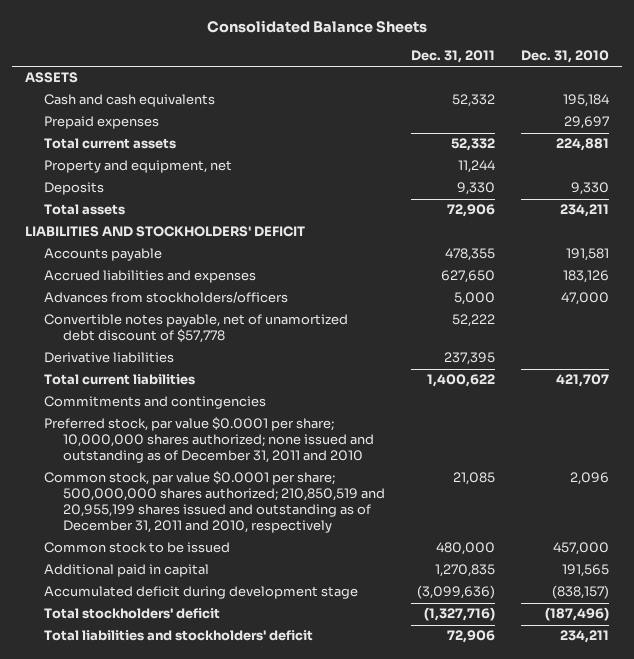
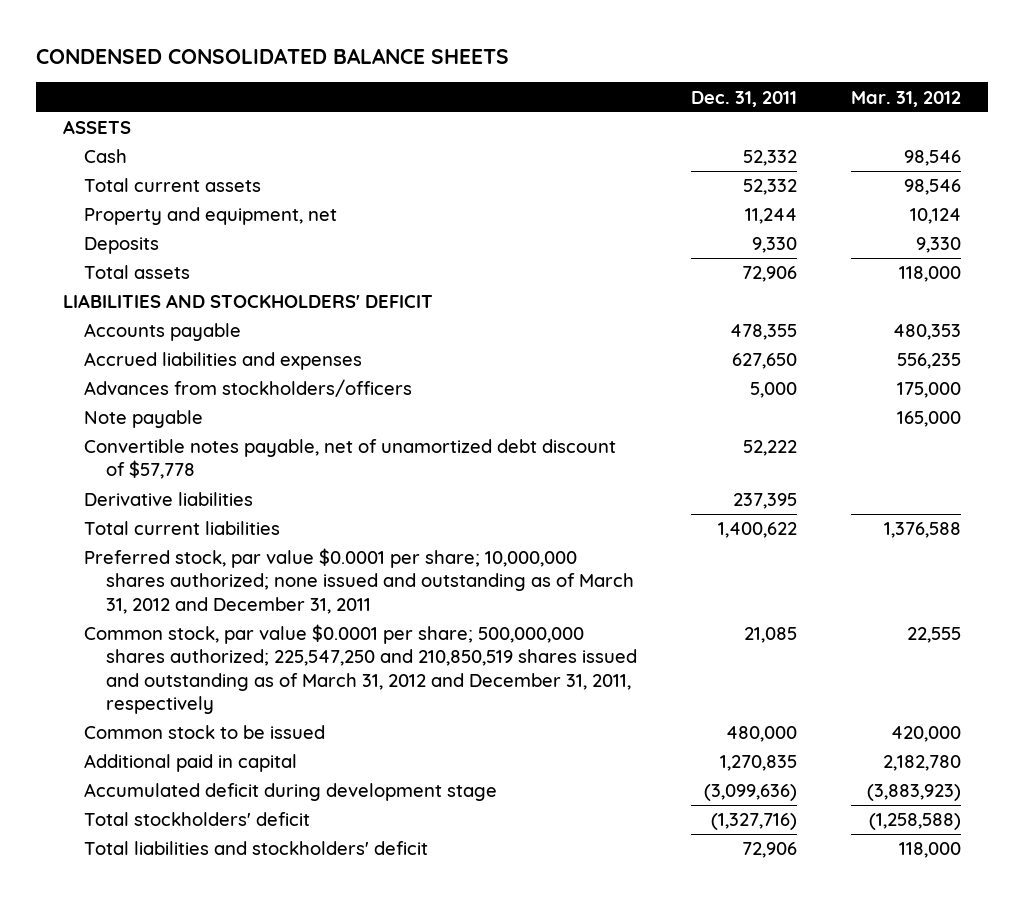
[206,19,427,33] Consolidated Balance Sheets -> [35,48,509,65] CONDENSED CONSOLIDATED BALANCE SHEETS
[520,49,609,63] Dec. 31, 2010 -> none
none -> [850,90,961,107] Mar. 31, 2012
[43,116,159,130] Prepaid expenses -> none
[43,94,215,108] Cash and cash equivalents -> [84,149,128,164] Cash
none -> [84,410,204,429] Note payable
[43,396,266,410] Commitments and contingencies -> none
[43,417,374,464] Preferred stock, par value $0.0001 per share; 10,000,000 shares authorized; none issued and outstanding as of December 31, 2011 and 2010 -> [84,548,635,614] Preferred stock, par value $0.0001 per share; 10,000,000 shares authorized; none issued and outstanding as of March 31, 2012 and December 31, 2011
[43,471,385,534] Common stock, par value $0.0001 per share; 500,000,000 shares authorized; 210,850,519 and 20,955,199 shares issued and outstanding as of December 31, 2011 and 2010, respectively -> [84,624,638,714] Common stock, par value $0.0001 per share; 500,000,000 shares authorized; 225,547,250 and 210,850,519 shares issued and outstanding as of March 31, 2012 and December 31, 2011, respectively

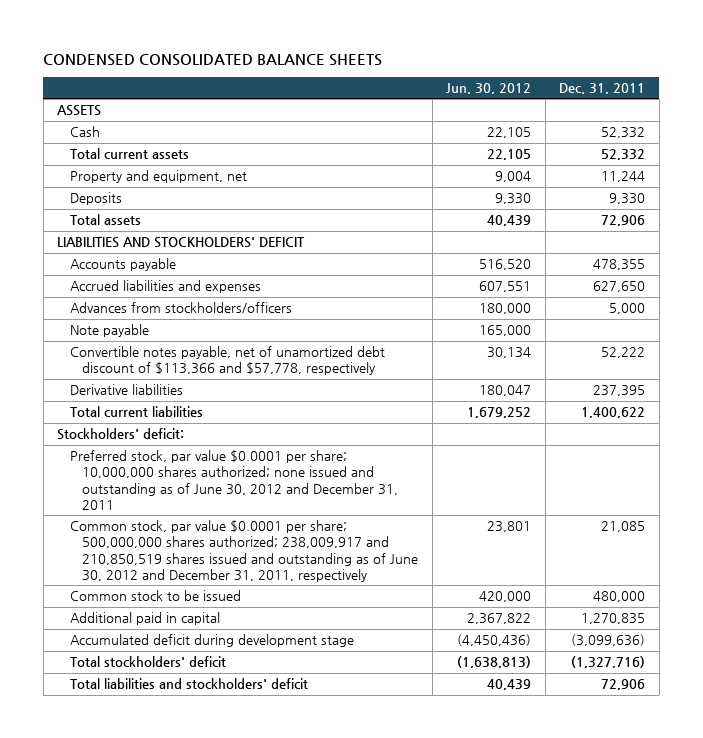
[850,90,961,107] Mar. 31, 2012 -> none
none -> [446,83,532,95] Jun. 30, 2012
[84,439,617,480] Convertible notes payable, net of unamortized debt discount of $57,778 -> [69,346,385,376] Convertible notes payable, net of unamortized debt discount of $113,366 and $57,778, respectively
none -> [57,428,185,441] Stockholders' deficit:
[84,548,635,614] Preferred stock, par value $0.0001 per share; 10,000,000 shares authorized; none issued and outstanding as of March 31, 2012 and December 31, 2011 -> [69,450,398,510] Preferred stock, par value $0.0001 per share; 10,000,000 shares authorized; none issued and outstanding as of June 30, 2012 and December 31, 2011
[84,624,638,714] Common stock, par value $0.0001 per share; 500,000,000 shares authorized; 225,547,250 and 210,850,519 shares issued and outstanding as of March 31, 2012 and December 31, 2011, respectively -> [69,520,418,582] Common stock, par value $0.0001 per share; 500,000,000 shares authorized; 238,009,917 and 210,850,519 shares issued and outstanding as of June 30, 2012 and December 31, 2011, respectively

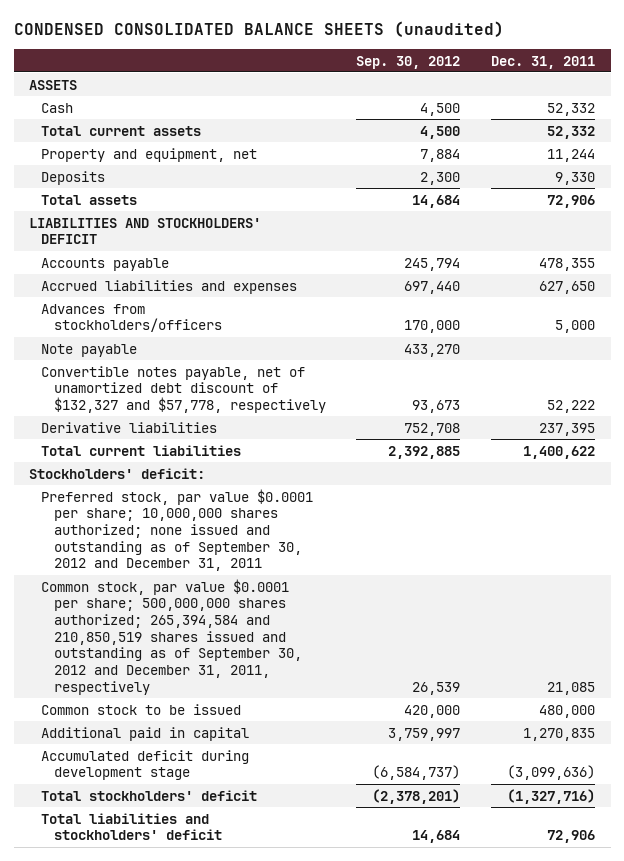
[43,53,383,66] CONDENSED CONSOLIDATED BALANCE SHEETS -> [13,21,504,38] CONDENSED CONSOLIDATED BALANCE SHEETS (unaudited)
[446,83,532,95] Jun. 30, 2012 -> none
none -> [356,55,461,69] Sep. 30, 2012
[69,346,385,376] Convertible notes payable, net of unamortized debt discount of $113,366 and $57,778, respectively -> [41,365,326,413] Convertible notes payable, net of unamortized debt discount of $132,327 and $57,778, respectively
[69,450,398,510] Preferred stock, par value $0.0001 per share; 10,000,000 shares authorized; none issued and outstanding as of June 30, 2012 and December 31, 2011 -> [41,488,314,572] Preferred stock, par value $0.0001 per share; 10,000,000 shares authorized; none issued and outstanding as of September 30, 2012 and December 31, 2011
[69,520,418,582] Common stock, par value $0.0001 per share; 500,000,000 shares authorized; 238,009,917 and 210,850,519 shares issued and outstanding as of June 30, 2012 and December 31, 2011, respectively -> [41,578,302,695] Common stock, par value $0.0001 per share; 500,000,000 shares authorized; 265,394,584 and 210,850,519 shares issued and outstanding as of September 30, 2012 and December 31, 2011, respectively

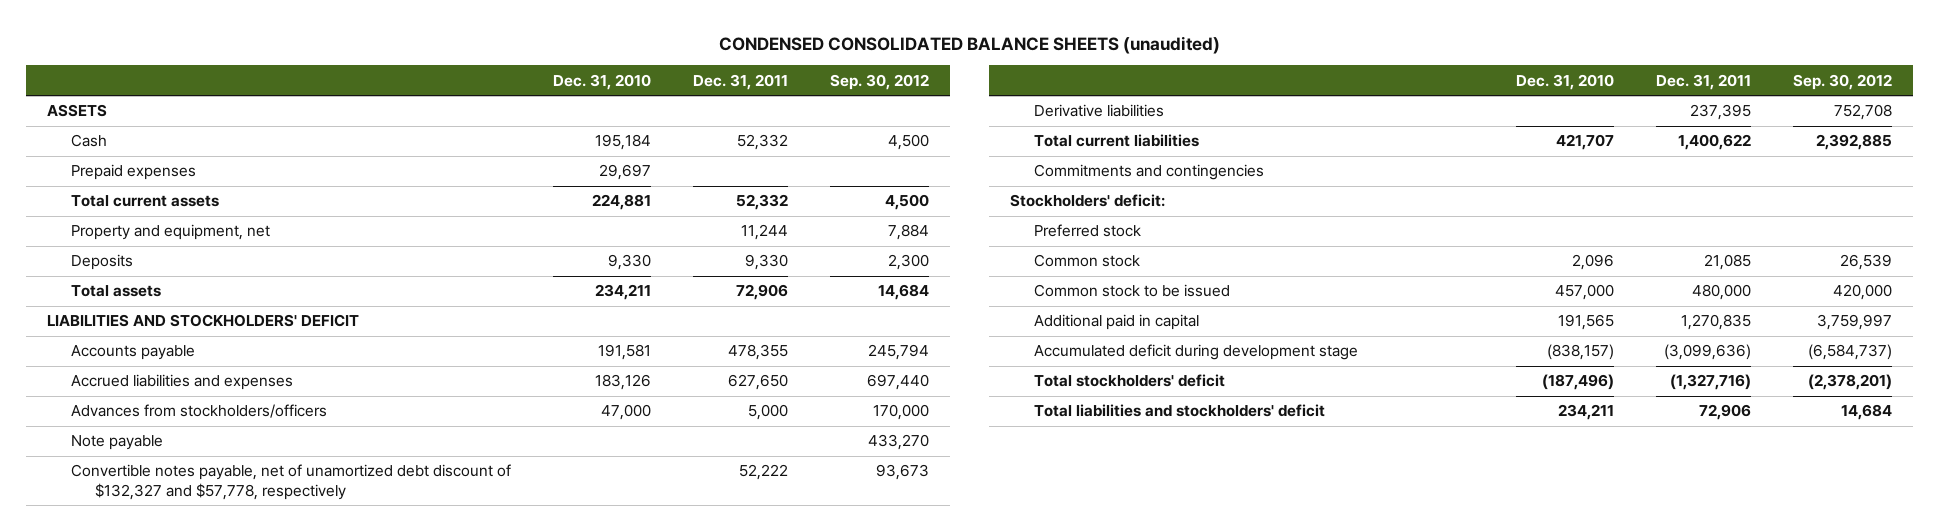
none -> [553,73,652,90] Dec. 31, 2010
none -> [70,164,196,181] Prepaid expenses
none -> [1033,164,1264,181] Commitments and contingencies
[41,488,314,572] Preferred stock, par value $0.0001 per share; 10,000,000 shares authorized; none issued and outstanding as of September 30, 2012 and December 31, 2011 -> [1033,224,1141,238] Preferred stock
[41,578,302,695] Common stock, par value $0.0001 per share; 500,000,000 shares authorized; 265,394,584 and 210,850,519 shares issued and outstanding as of September 30, 2012 and December 31, 2011, respectively -> [1033,254,1140,268] Common stock

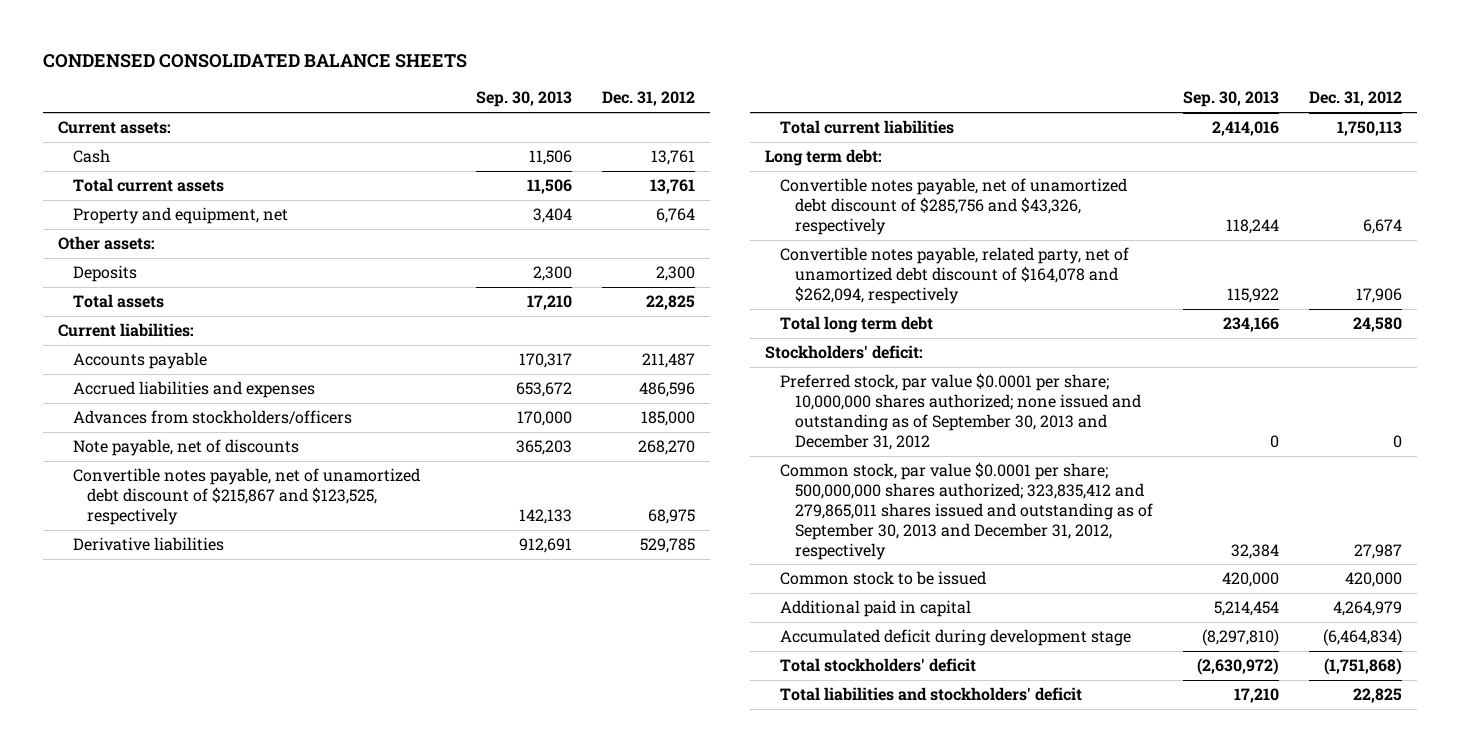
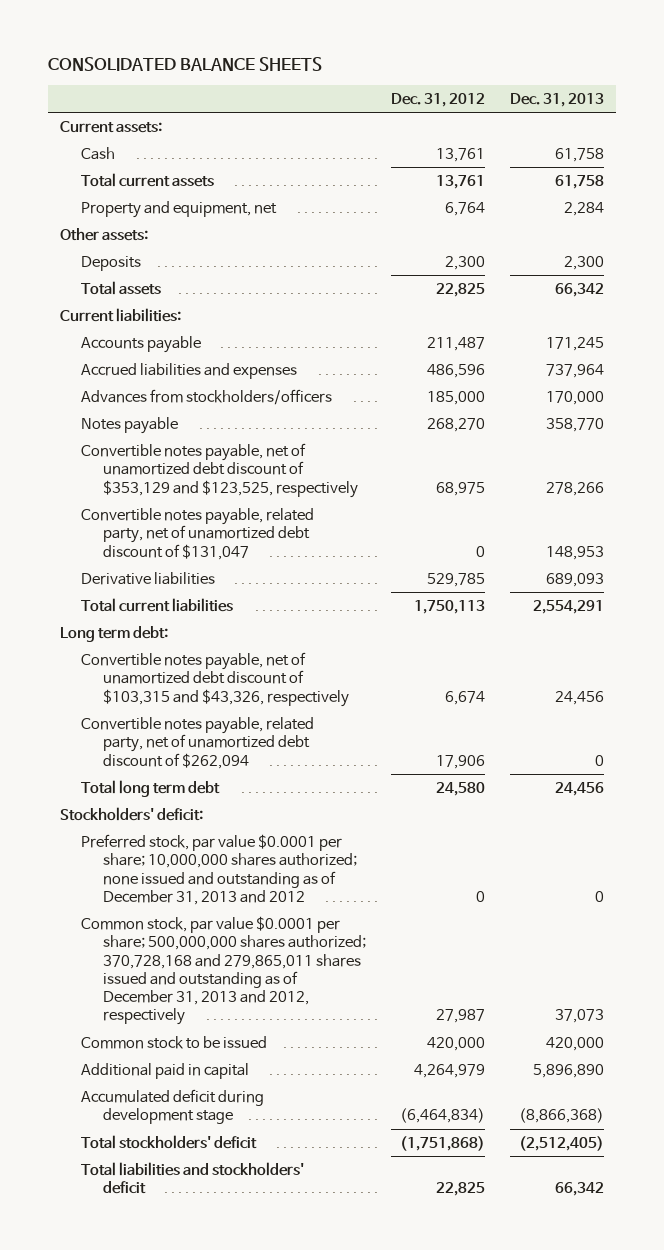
[42,54,467,69] CONDENSED CONSOLIDATED BALANCE SHEETS -> [47,57,322,72] CONSOLIDATED BALANCE SHEETS
[475,91,572,108] Sep. 30, 2013 -> none
none -> [509,92,604,107] Dec. 31, 2013
[72,439,299,457] Note payable, net of discounts -> [81,416,179,434] Notes payable
[72,468,420,525] Convertible notes payable, net of unamortized debt discount of $215,867 and $123,525, respectively -> [81,442,358,498] Convertible notes payable, net of unamortized debt discount of $353,129 and $123,525, respectively
none -> [81,507,315,560] Convertible notes payable, related party, net of unamortized debt discount of $131,047
[779,178,1127,235] Convertible notes payable, net of unamortized debt discount of $285,756 and $43,326, respectively -> [81,651,349,707] Convertible notes payable, net of unamortized debt discount of $103,315 and $43,326, respectively
[779,247,1129,304] Convertible notes payable, related party, net of unamortized debt discount of $164,078 and $262,094, respectively -> [81,716,315,769] Convertible notes payable, related party, net of unamortized debt discount of $262,094
[779,373,1141,450] Preferred stock, par value $0.0001 per share; 10,000,000 shares authorized; none issued and outstanding as of September 30, 2013 and December 31, 2012 -> [81,833,357,905] Preferred stock, par value $0.0001 per share; 10,000,000 shares authorized; none issued and outstanding as of December 31, 2013 and 2012
[779,462,1153,560] Common stock, par value $0.0001 per share; 500,000,000 shares authorized; 323,835,412 and 279,865,011 shares issued and outstanding as of September 30, 2013 and December 31, 2012, respectively -> [81,915,366,1026] Common stock, par value $0.0001 per share; 500,000,000 shares authorized; 370,728,168 and 279,865,011 shares issued and outstanding as of December 31, 2013 and 2012, respectively

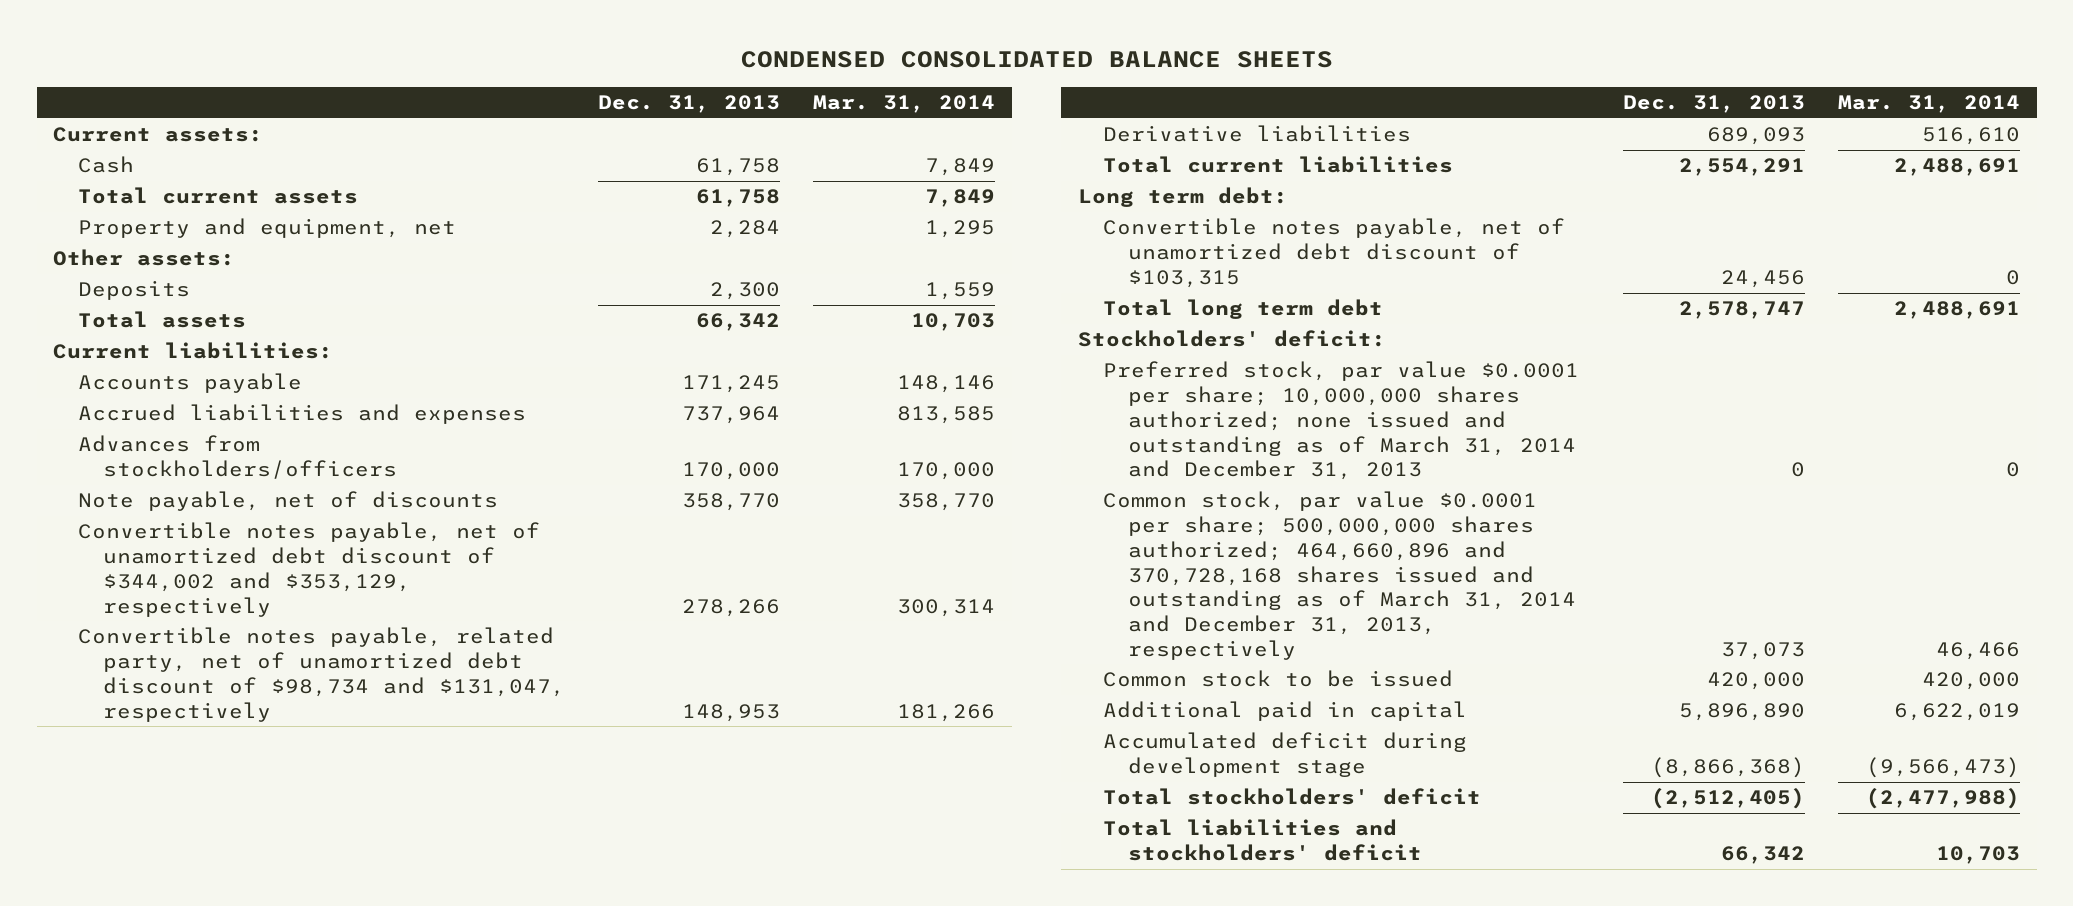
[47,57,322,72] CONSOLIDATED BALANCE SHEETS -> [740,51,1333,69] CONDENSED CONSOLIDATED BALANCE SHEETS
[390,92,485,107] Dec. 31, 2012 -> none
none -> [813,95,996,114] Mar. 31, 2014
[81,416,179,434] Notes payable -> [78,491,499,512] Note payable, net of discounts
[81,442,358,498] Convertible notes payable, net of unamortized debt discount of $353,129 and $123,525, respectively -> [78,522,541,617] Convertible notes payable, net of unamortized debt discount of $344,002 and $353,129, respectively
[81,507,315,560] Convertible notes payable, related party, net of unamortized debt discount of $131,047 -> [78,627,566,722] Convertible notes payable, related party, net of unamortized debt discount of $98,734 and $131,047, respectively
[81,716,315,769] Convertible notes payable, related party, net of unamortized debt discount of $262,094 -> none
[81,651,349,707] Convertible notes payable, net of unamortized debt discount of $103,315 and $43,326, respectively -> [1102,218,1565,288] Convertible notes payable, net of unamortized debt discount of $103,315
[554,781,604,796] 24,456 -> [1678,301,1805,320] 2,578,747
[81,833,357,905] Preferred stock, par value $0.0001 per share; 10,000,000 shares authorized; none issued and outstanding as of December 31, 2013 and 2012 -> [1102,361,1579,481] Preferred stock, par value $0.0001 per share; 10,000,000 shares authorized; none issued and outstanding as of March 31, 2014 and December 31, 2013
[81,915,366,1026] Common stock, par value $0.0001 per share; 500,000,000 shares authorized; 370,728,168 and 279,865,011 shares issued and outstanding as of December 31, 2013 and 2012, respectively -> [1102,491,1576,660] Common stock, par value $0.0001 per share; 500,000,000 shares authorized; 464,660,896 and 370,728,168 shares issued and outstanding as of March 31, 2014 and December 31, 2013, respectively

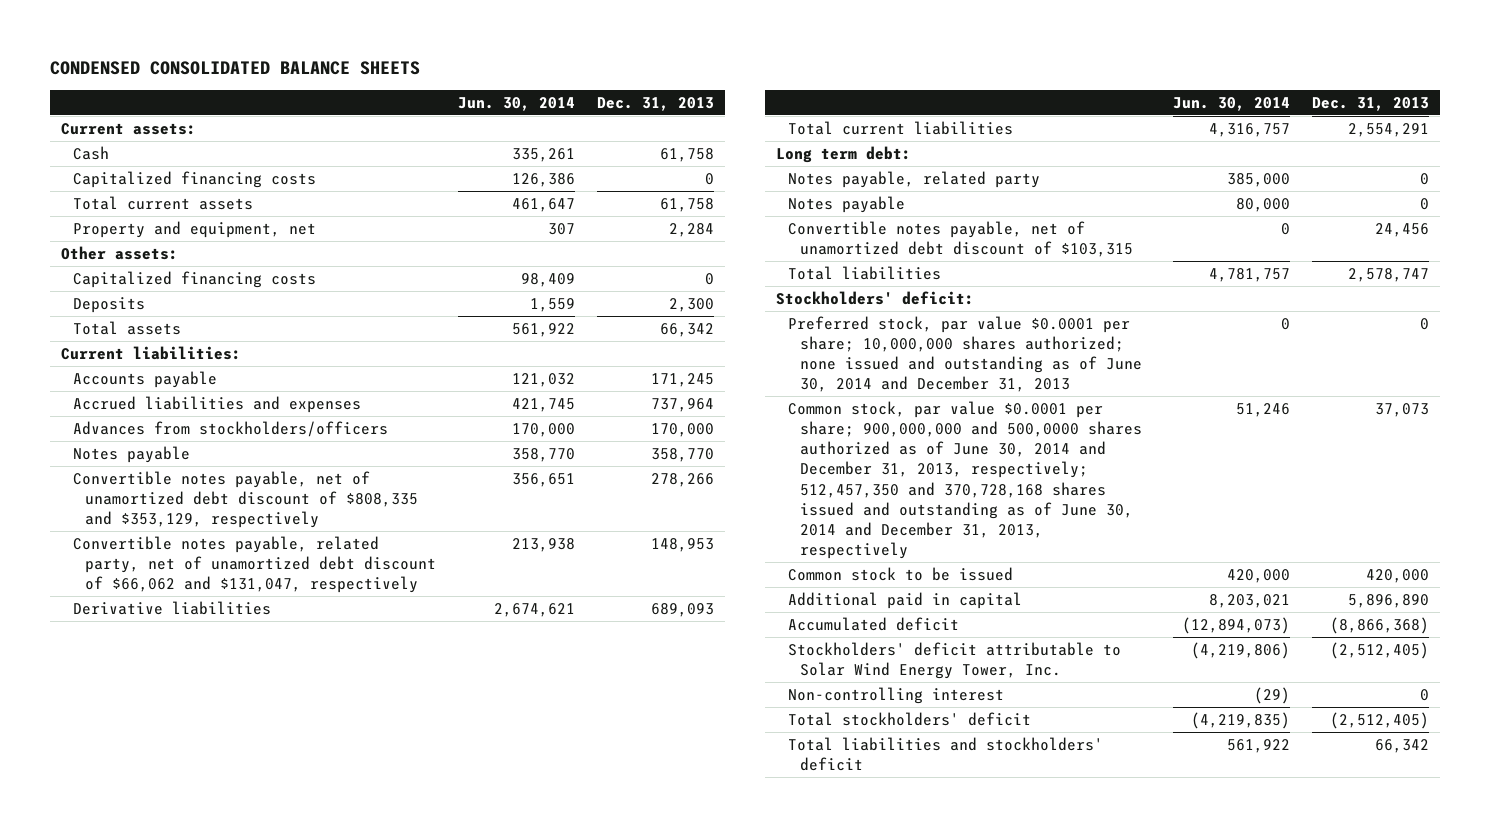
[813,95,996,114] Mar. 31, 2014 -> none
none -> [458,96,576,111] Jun. 30, 2014
none -> [72,170,316,188] Capitalized financing costs
none -> [72,270,316,288] Capitalized financing costs
[78,491,499,512] Note payable, net of discounts -> [72,445,190,463] Notes payable
[78,522,541,617] Convertible notes payable, net of unamortized debt discount of $344,002 and $353,129, respectively -> [72,470,418,529] Convertible notes payable, net of unamortized debt discount of $808,335 and $353,129, respectively
[78,627,566,722] Convertible notes payable, related party, net of unamortized debt discount of $98,734 and $131,047, respectively -> [72,535,436,594] Convertible notes payable, related party, net of unamortized debt discount of $66,062 and $131,047, respectively
none -> [787,170,1040,188] Notes payable, related party
none -> [787,195,905,213] Notes payable
[1102,299,1383,320] Total long term debt -> [787,265,941,280] Total liabilities
[1102,361,1579,481] Preferred stock, par value $0.0001 per share; 10,000,000 shares authorized; none issued and outstanding as of March 31, 2014 and December 31, 2013 -> [787,315,1142,393] Preferred stock, par value $0.0001 per share; 10,000,000 shares authorized; none issued and outstanding as of June 30, 2014 and December 31, 2013
[1102,491,1576,660] Common stock, par value $0.0001 per share; 500,000,000 shares authorized; 464,660,896 and 370,728,168 shares issued and outstanding as of March 31, 2014 and December 31, 2013, respectively -> [787,400,1142,560] Common stock, par value $0.0001 per share; 900,000,000 and 500,0000 shares authorized as of June 30, 2014 and December 31, 2013, respectively; 512,457,350 and 370,728,168 shares issued and outstanding as of June 30, 2014 and December 31, 2013, respectively
[1102,732,1467,778] Accumulated deficit during development stage -> [787,616,959,631] Accumulated deficit
none -> [787,641,1121,680] Stockholders' deficit attributable to Solar Wind Energy Tower, Inc.
none -> [787,686,1004,704] Non-controlling interest

